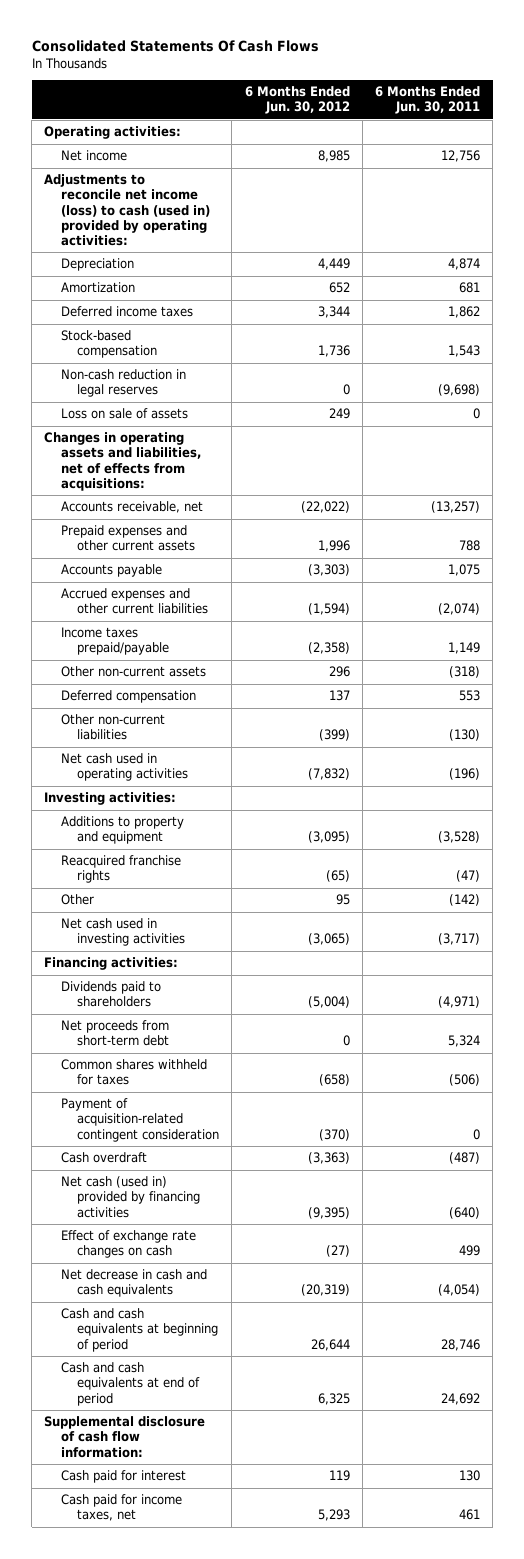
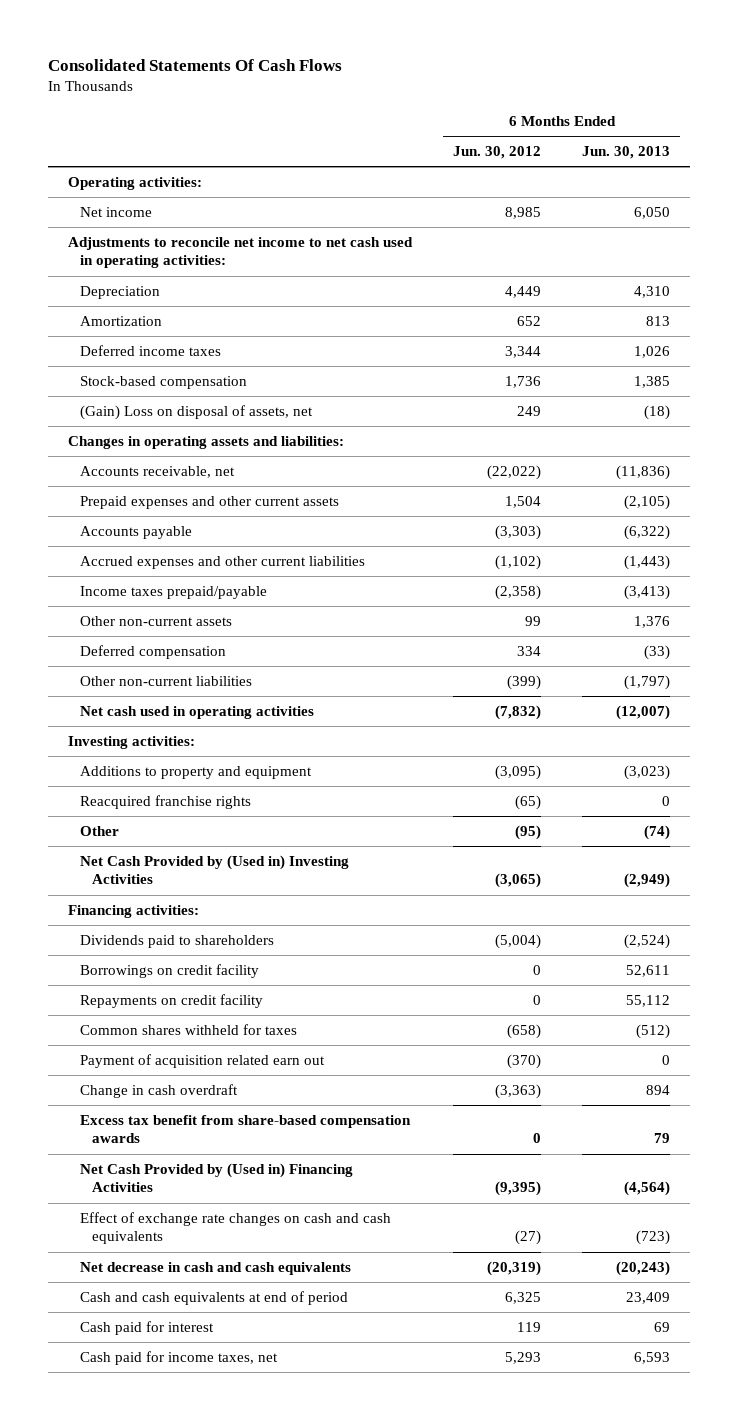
[374,86,480,115] 6 Months Ended Jun. 30, 2011 -> none
none -> [582,146,671,160] Jun. 30, 2013
[44,174,210,247] Adjustments to reconcile net income (loss) to cash (used in) provided by operating activities: -> [68,236,414,269] Adjustments to reconcile net income to net cash used in operating activities:
[60,369,186,398] Non-cash reduction in legal reserves -> none
[60,408,188,420] Loss on sale of assets -> [80,404,314,420] (Gain) Loss on disposal of assets, net
[44,432,201,491] Changes in operating assets and liabilities, net of effects from acquisitions: -> [68,435,345,449] Changes in operating assets and liabilities:
[317,540,350,553] 1,996 -> [505,495,542,508] 1,504
[307,603,350,616] (1,594) -> [495,554,542,570] (1,102)
[328,666,350,678] 296 -> [525,615,542,626] 99
[328,690,350,702] 137 -> [517,645,542,656] 334
[335,894,350,906] 95 -> [515,824,542,840] (95)
[60,918,186,947] Net cash used in investing activities -> [80,854,350,885] Net Cash Provided by (Used in) Investing Activities
[60,1020,170,1047] Net proceeds from short-term debt -> [80,963,260,978] Borrowings on credit facility
none -> [80,993,264,1008] Repayments on credit facility
[60,1098,220,1142] Payment of acquisition-related contingent consideration -> [80,1053,326,1068] Payment of acquisition related earn out
[60,1152,147,1164] Cash overdraft -> [80,1083,239,1098] Change in cash overdraft
none -> [80,1114,412,1144] Excess tax benefit from share-based compensation awards
[60,1176,201,1218] Net cash (used in) provided by financing activities -> [80,1162,354,1193] Net Cash Provided by (Used in) Financing Activities
[60,1230,196,1259] Effect of exchange rate changes on cash -> [80,1211,392,1245] Effect of exchange rate changes on cash and cash equivalents
[60,1308,219,1352] Cash and cash equivalents at beginning of period -> none
[44,1416,206,1458] Supplemental disclosure of cash flow information: -> none

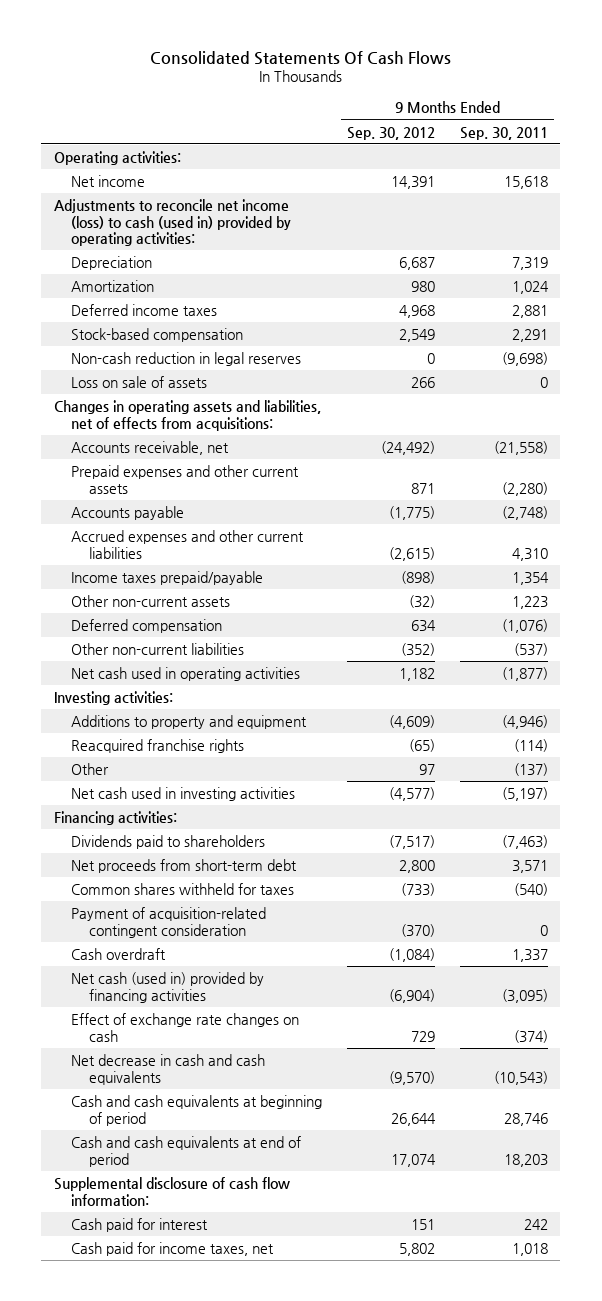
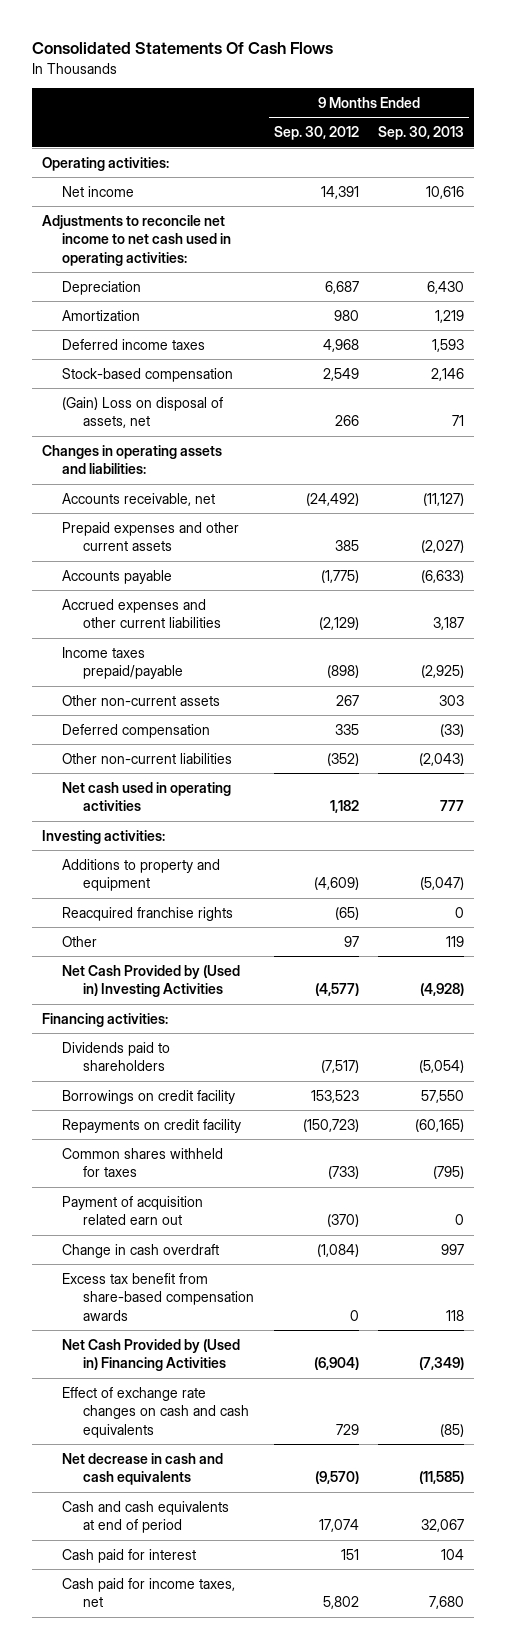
[460,126,549,140] Sep. 30, 2011 -> none
none -> [378,126,465,141] Sep. 30, 2013
[53,199,292,247] Adjustments to reconcile net income (loss) to cash (used in) provided by operating activities: -> [42,214,232,266] Adjustments to reconcile net income to net cash used in operating activities:
[71,352,302,367] Non-cash reduction in legal reserves -> none
[71,376,208,389] Loss on sale of assets -> [62,396,224,429] (Gain) Loss on disposal of assets, net
[53,400,321,431] Changes in operating assets and liabilities, net of effects from acquisitions: -> [42,444,223,475] Changes in operating assets and liabilities:
[411,482,436,494] 871 -> [334,540,359,552] 385
[389,546,436,561] (2,615) -> [318,617,359,631] (2,129)
[409,595,436,609] (32) -> [335,694,359,706] 267
[411,620,437,633] 634 -> [334,723,359,735] 335
[71,787,296,802] Net cash used in investing activities -> [62,964,241,998] Net Cash Provided by (Used in) Investing Activities
[71,859,298,874] Net proceeds from short-term debt -> none
none -> [62,1089,236,1104] Borrowings on credit facility
none -> [62,1118,242,1133] Repayments on credit facility
[71,907,267,938] Payment of acquisition-related contingent consideration -> [62,1195,204,1226] Payment of acquisition related earn out
[71,948,167,961] Cash overdraft -> [62,1243,220,1258] Change in cash overdraft
none -> [62,1272,254,1321] Excess tax benefit from share-based compensation awards
[71,972,265,1003] Net cash (used in) provided by financing activities -> [62,1338,241,1372] Net Cash Provided by (Used in) Financing Activities
[71,1013,300,1042] Effect of exchange rate changes on cash -> [62,1386,249,1438] Effect of exchange rate changes on cash and cash equivalents
[71,1095,323,1126] Cash and cash equivalents at beginning of period -> none
[53,1177,290,1206] Supplemental disclosure of cash flow information: -> none

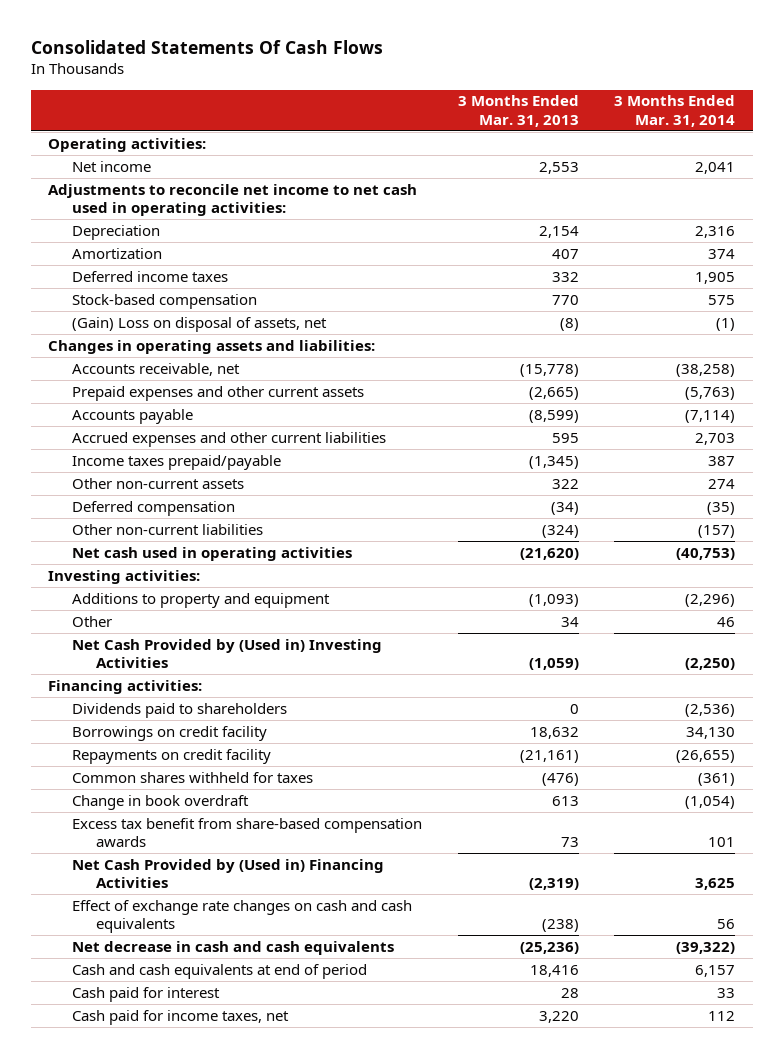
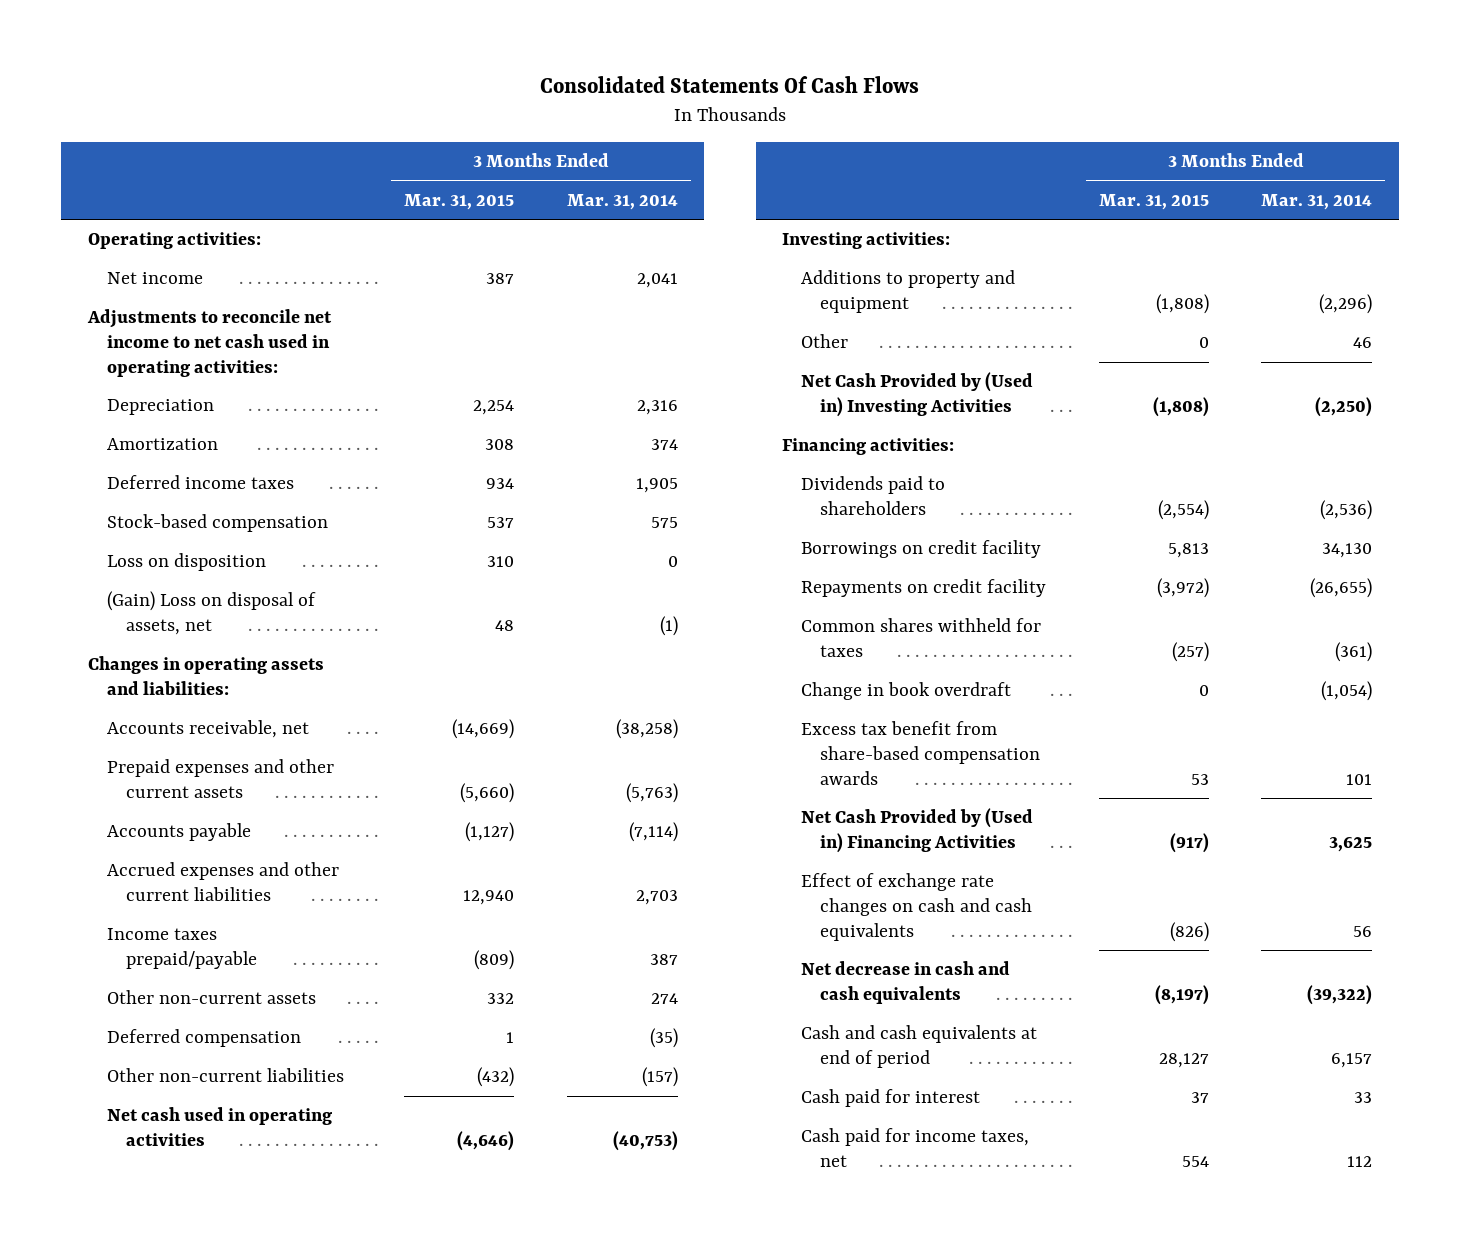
[457,95,579,127] 3 Months Ended Mar. 31, 2013 -> none
none -> [404,193,515,210] Mar. 31, 2015
none -> [106,553,266,572] Loss on disposition

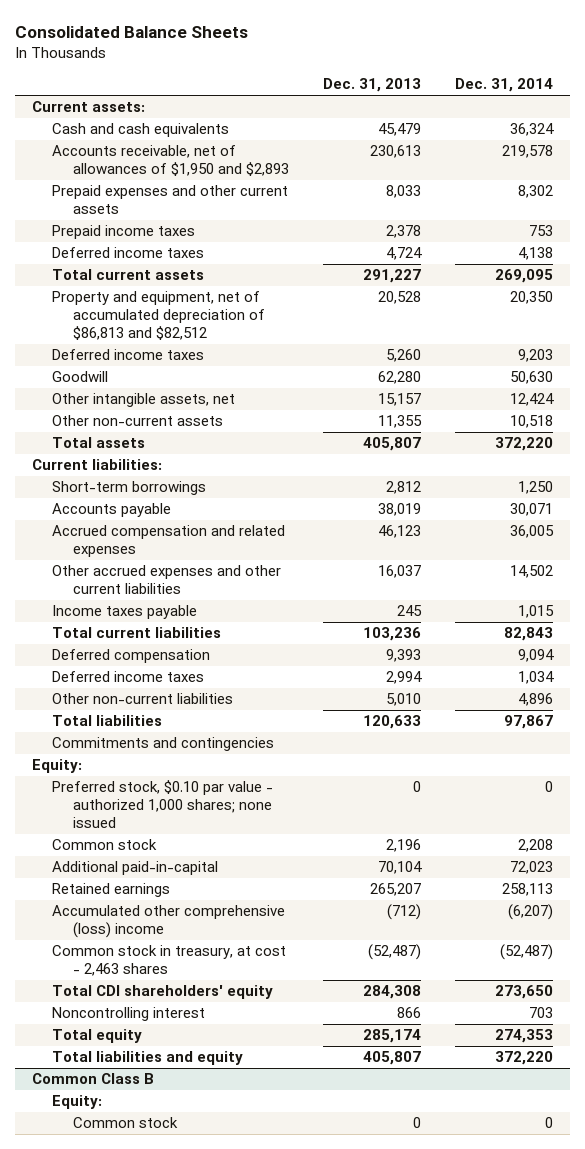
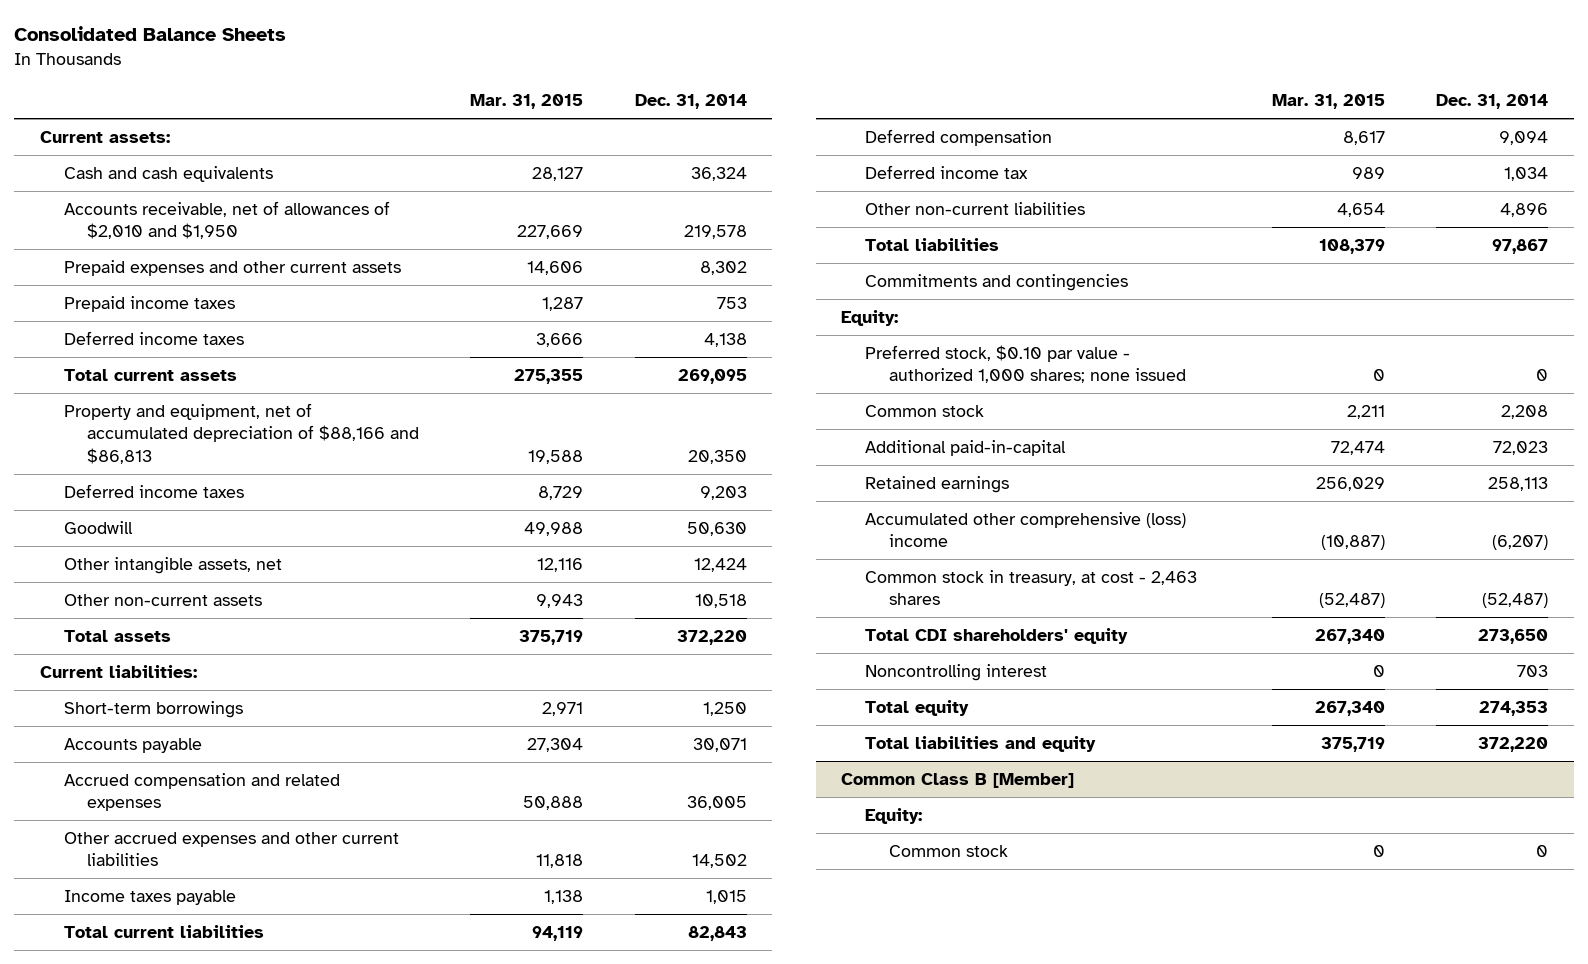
[322,78,421,93] Dec. 31, 2013 -> none
none -> [470,94,584,110] Mar. 31, 2015
[52,145,289,177] Accounts receivable, net of allowances of $1,950 and $2,893 -> [63,200,390,240] Accounts receivable, net of allowances of $2,010 and $1,950
[52,291,265,340] Property and equipment, net of accumulated depreciation of $86,813 and $82,512 -> [63,402,420,464] Property and equipment, net of accumulated depreciation of $88,166 and $86,813
[52,671,205,683] Deferred income taxes -> [865,164,1029,179] Deferred income tax
[31,1073,154,1085] Common Class B -> [841,772,1075,788] Common Class B [Member]

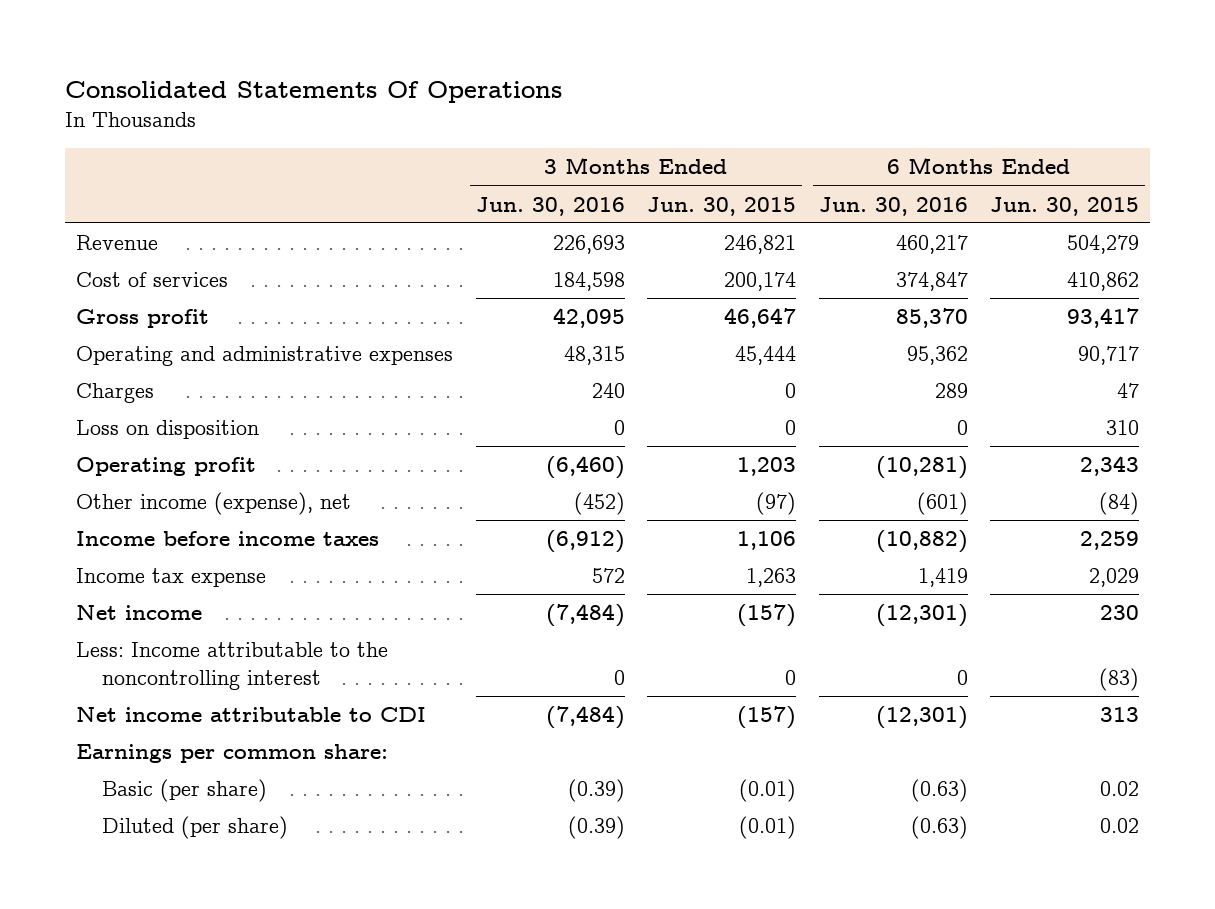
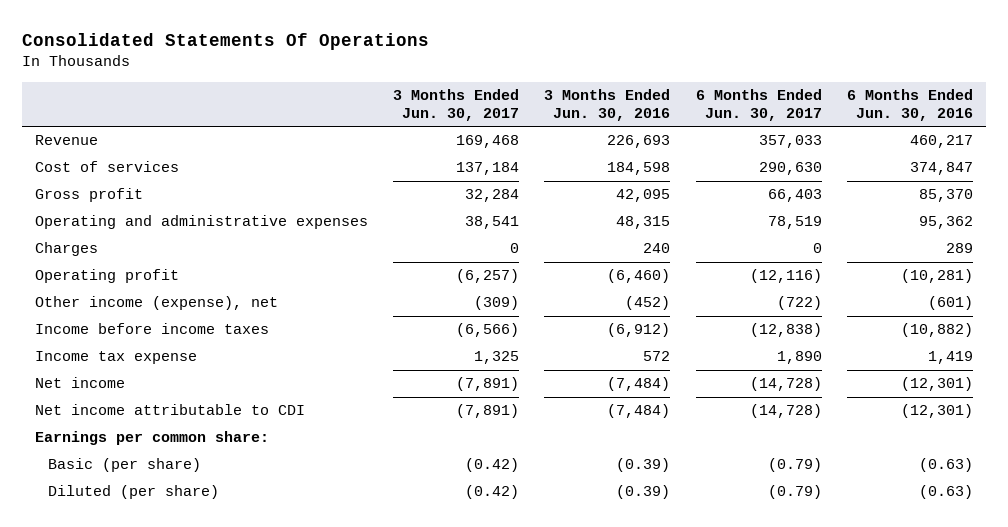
[647,196,797,216] Jun. 30, 2015 -> none
[990,196,1140,216] Jun. 30, 2015 -> none
none -> [393,88,520,121] 3 Months Ended Jun. 30, 2017
none -> [695,88,822,121] 6 Months Ended Jun. 30, 2017
[76,420,260,440] Loss on disposition -> none
[76,642,389,690] Less: Income attributable to the noncontrolling interest -> none

